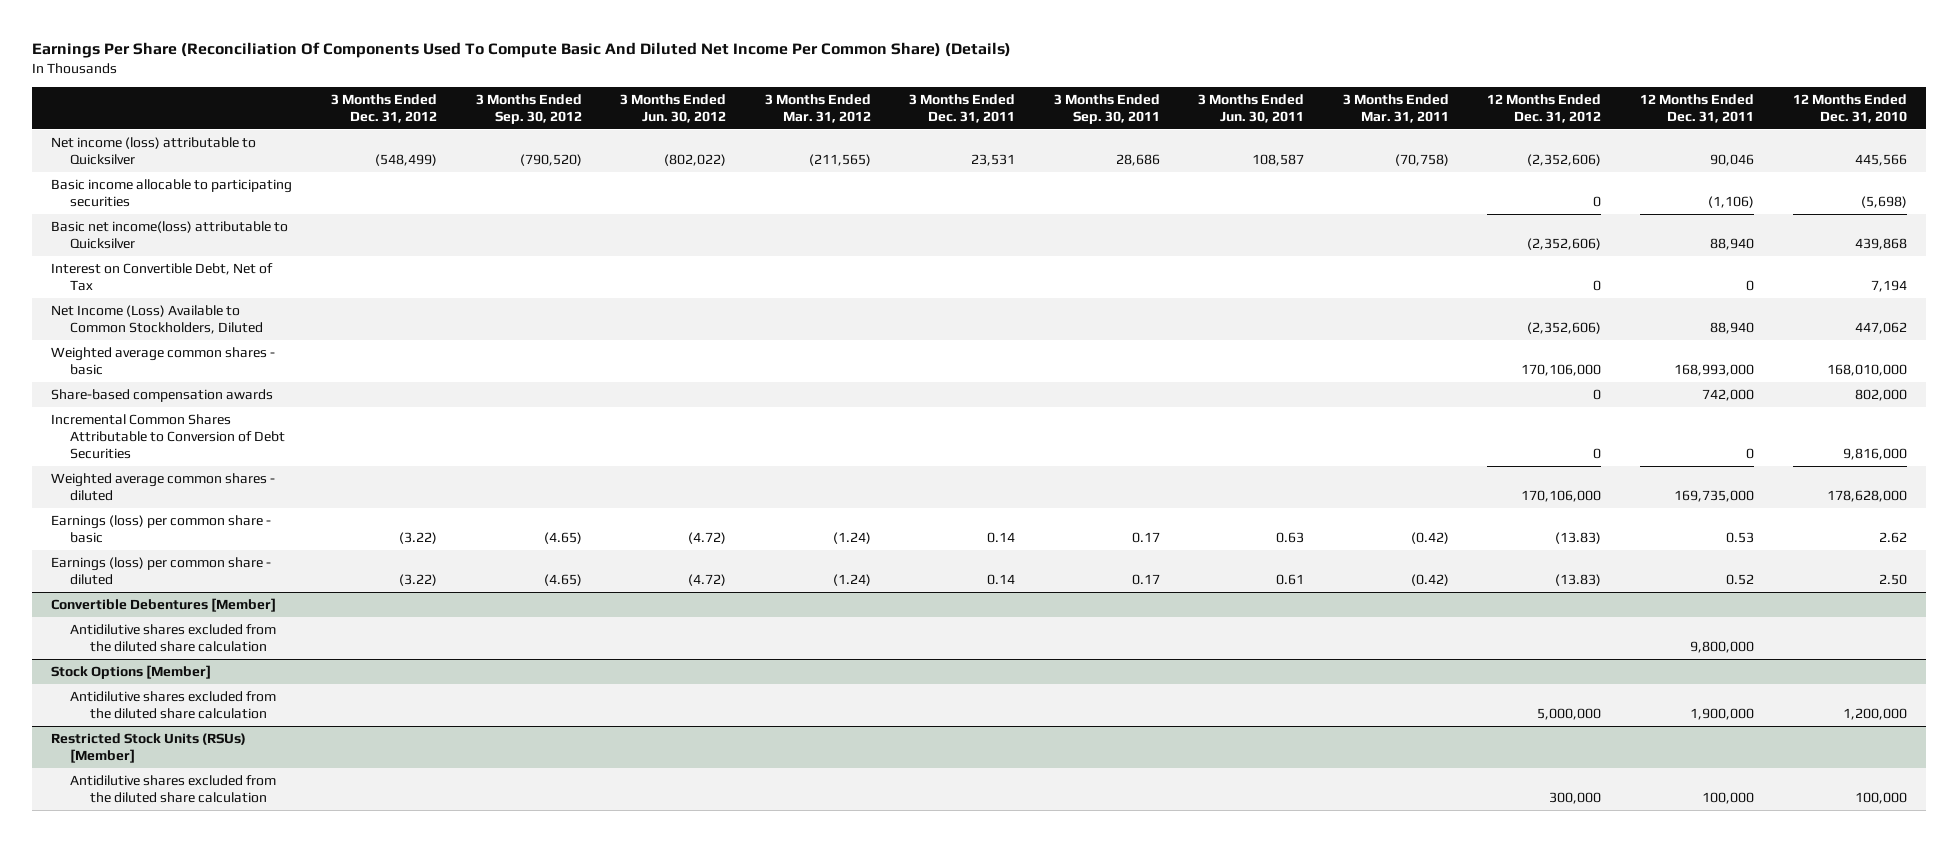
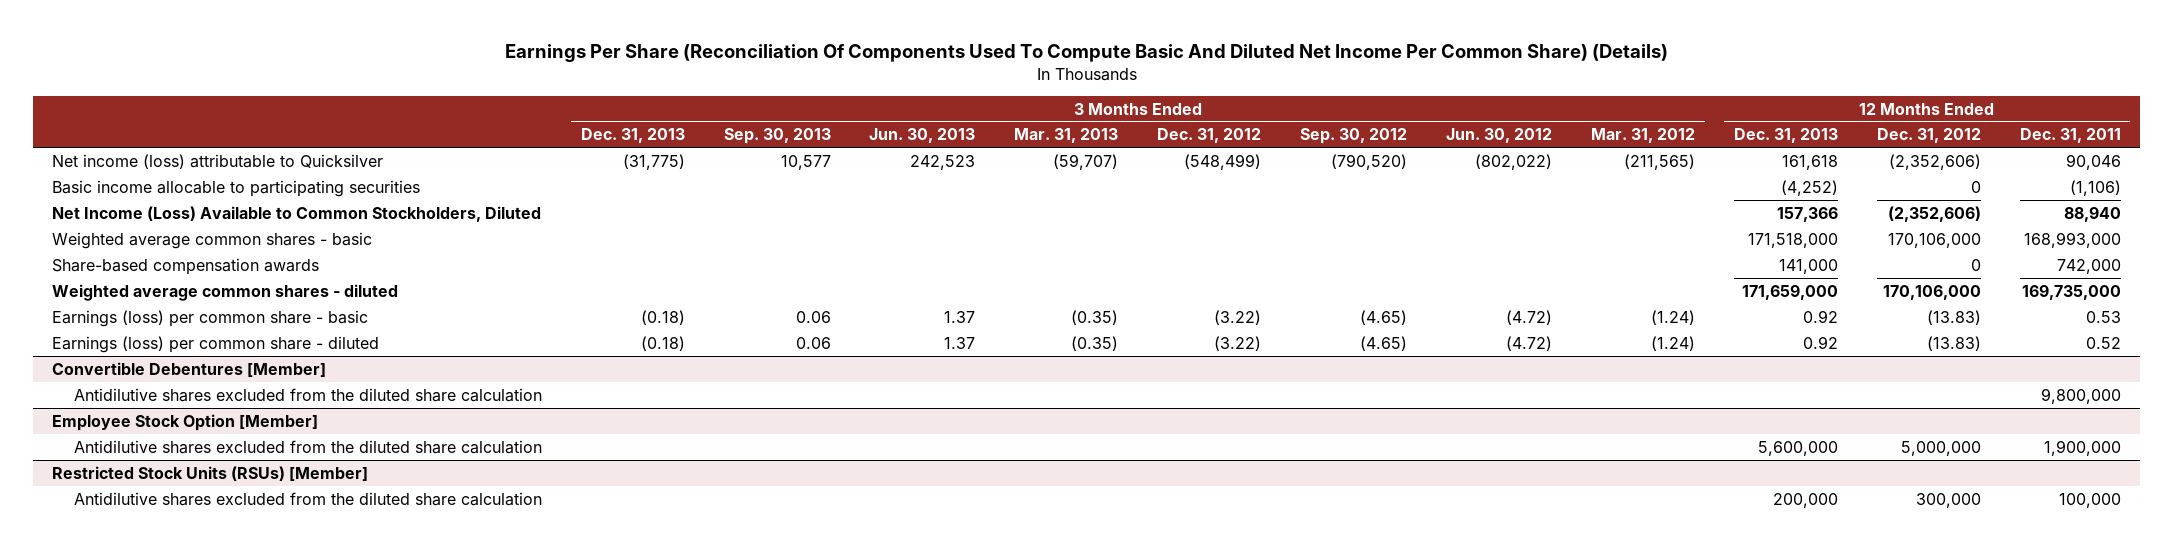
[909,93,1016,123] 3 Months Ended Dec. 31, 2011 -> none
[1053,93,1160,124] 3 Months Ended Sep. 30, 2011 -> none
[1198,93,1305,123] 3 Months Ended Jun. 30, 2011 -> none
[1342,93,1449,123] 3 Months Ended Mar. 31, 2011 -> none
[1792,93,1907,123] 12 Months Ended Dec. 31, 2010 -> none
none -> [580,128,685,144] Dec. 31, 2013
none -> [723,128,831,145] Sep. 30, 2013
none -> [869,128,976,144] Jun. 30, 2013
none -> [1014,128,1119,144] Mar. 31, 2013
none -> [1733,128,1838,144] Dec. 31, 2013
[51,220,289,250] Basic net income(loss) attributable to Quicksilver -> none
[51,262,274,292] Interest on Convertible Debt, Net of Tax -> none
[51,413,286,460] Incremental Common Shares Attributable to Conversion of Debt Securities -> none
[51,664,212,679] Stock Options [Member] -> [52,413,319,431] Employee Stock Option [Member]

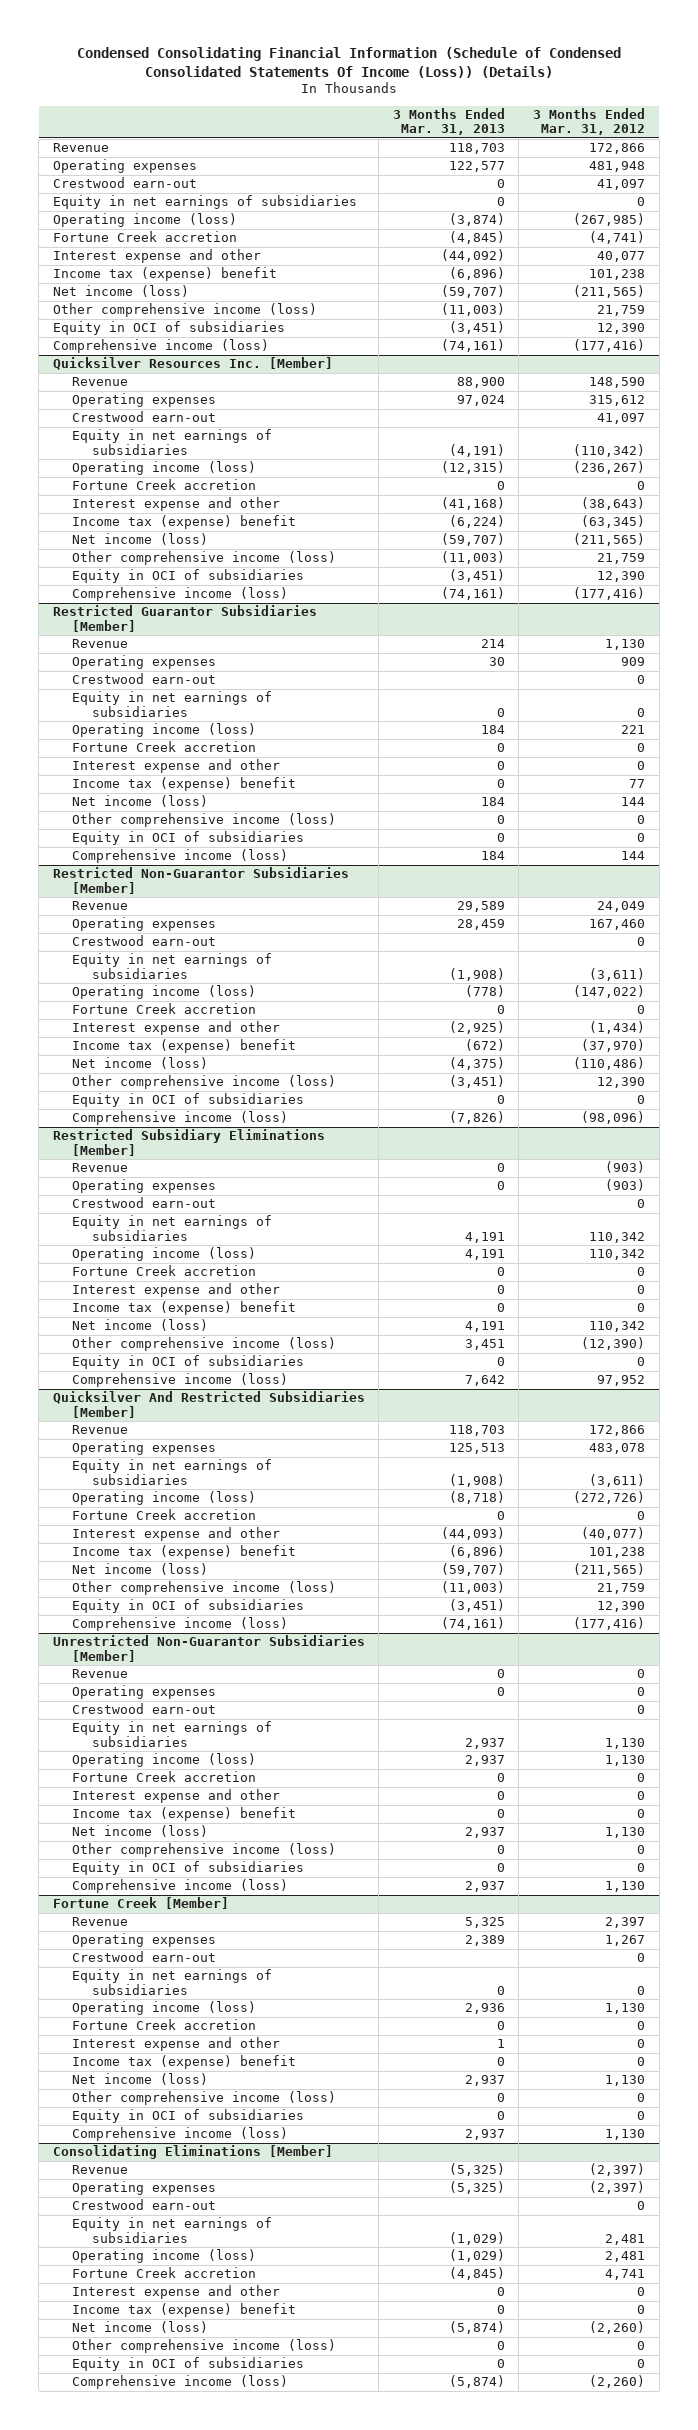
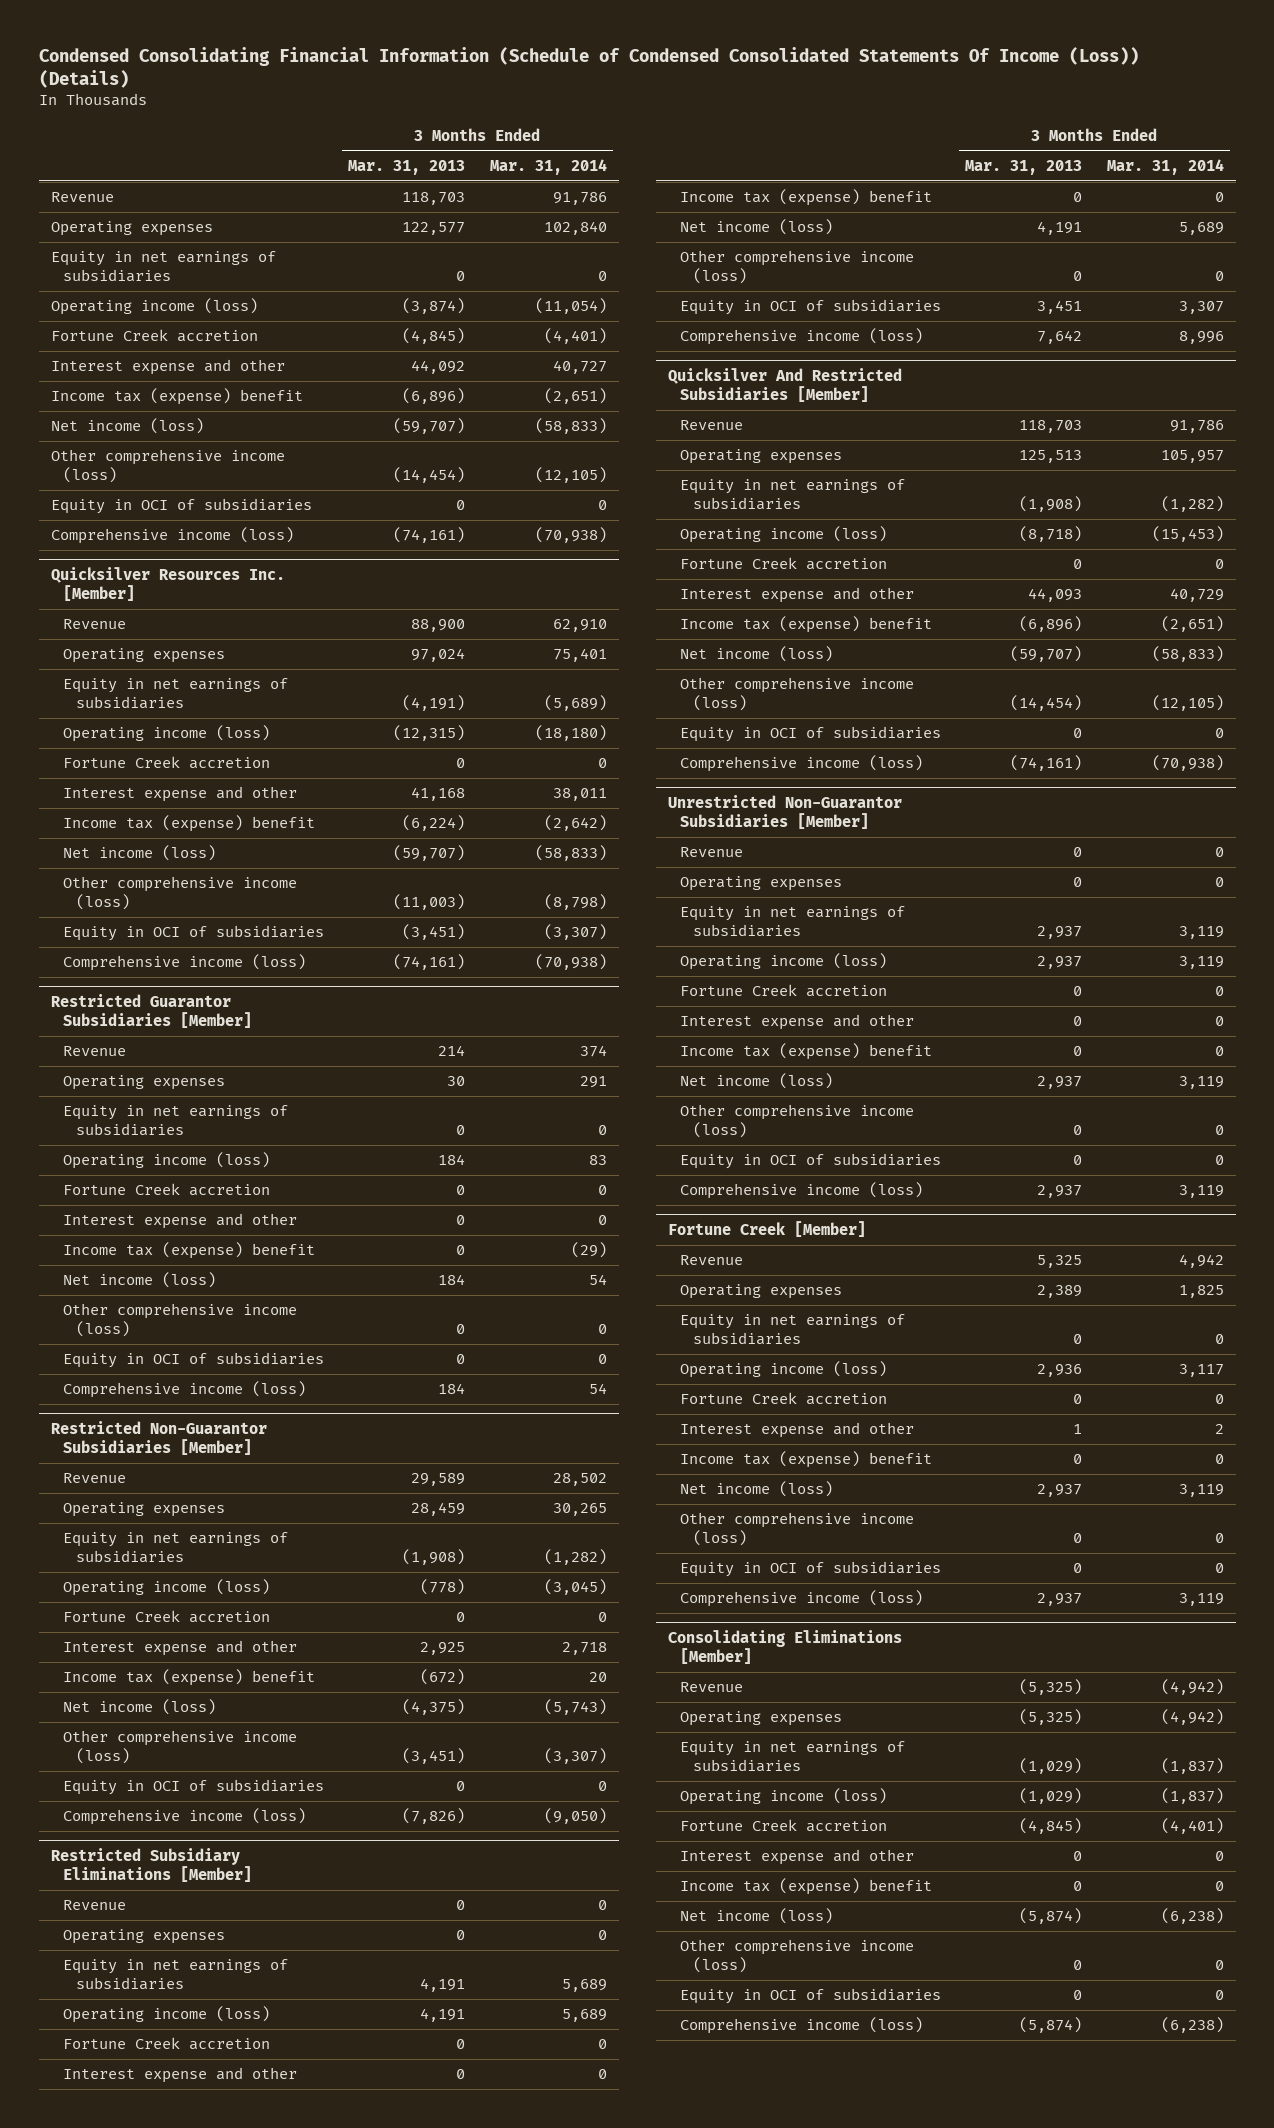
[533,108,646,136] 3 Months Ended Mar. 31, 2012 -> none
none -> [489,158,607,175] Mar. 31, 2014
[52,177,197,189] Crestwood earn-out -> none
[440,249,505,263] (44,092) -> [411,360,466,375] 44,092
[440,303,505,317] (11,003) -> [393,467,466,484] (14,454)
[448,321,505,335] (3,451) -> [456,500,466,511] 0
[72,411,217,423] Crestwood earn-out -> none
[440,497,505,511] (41,168) -> [411,787,466,802] 41,168
[72,673,217,685] Crestwood earn-out -> none
[72,935,217,947] Crestwood earn-out -> none
[448,1021,505,1035] (2,925) -> [420,1642,466,1656] 2,925
[72,1197,217,1209] Crestwood earn-out -> none
[464,1339,505,1351] 3,451 -> [1073,271,1083,282] 0
[496,1357,505,1367] 0 -> [1037,300,1083,315] 3,451
[440,1527,505,1541] (44,093) -> [1028,588,1083,603] 44,093
[440,1581,505,1595] (11,003) -> [1010,695,1083,712] (14,454)
[448,1599,505,1613] (3,451) -> [1073,728,1083,739] 0
[72,1703,217,1715] Crestwood earn-out -> none
[72,1951,217,1963] Crestwood earn-out -> none
[72,2199,217,2211] Crestwood earn-out -> none

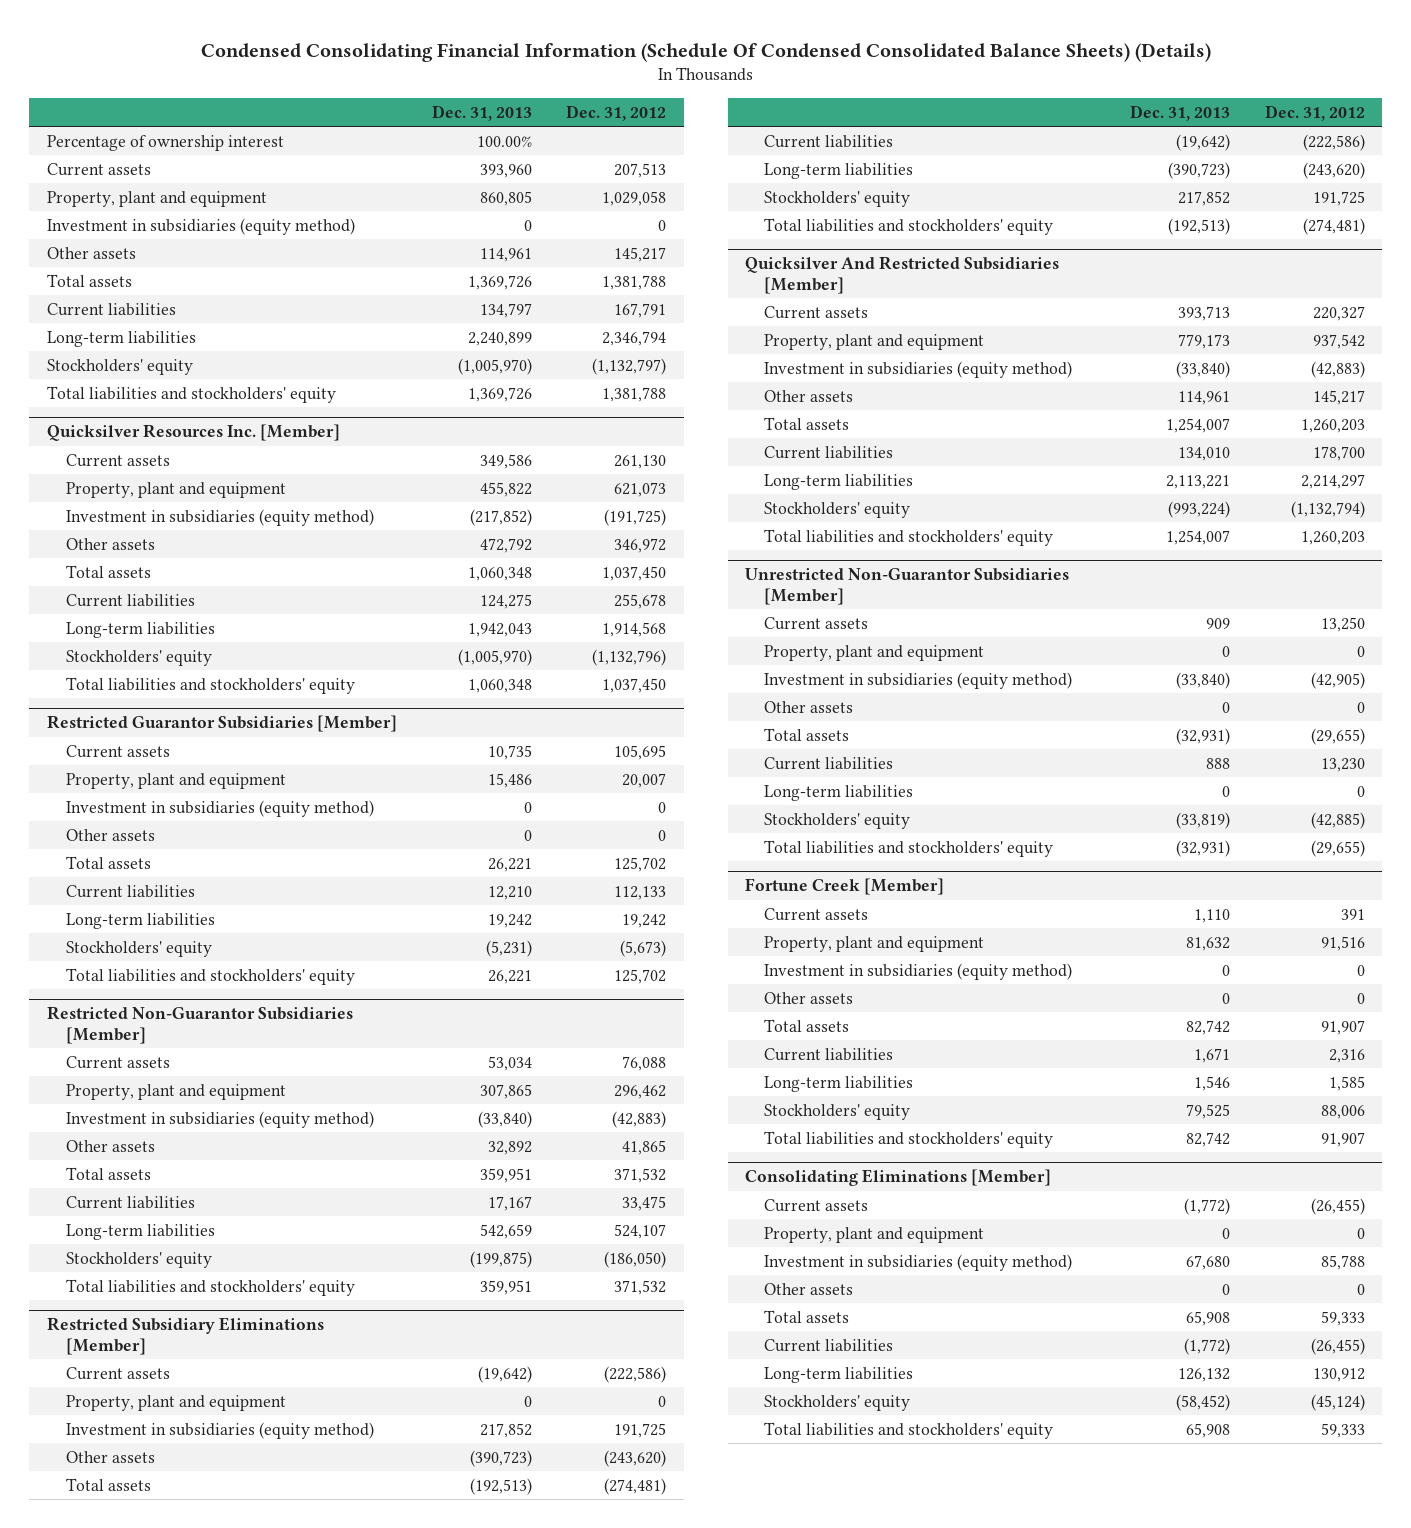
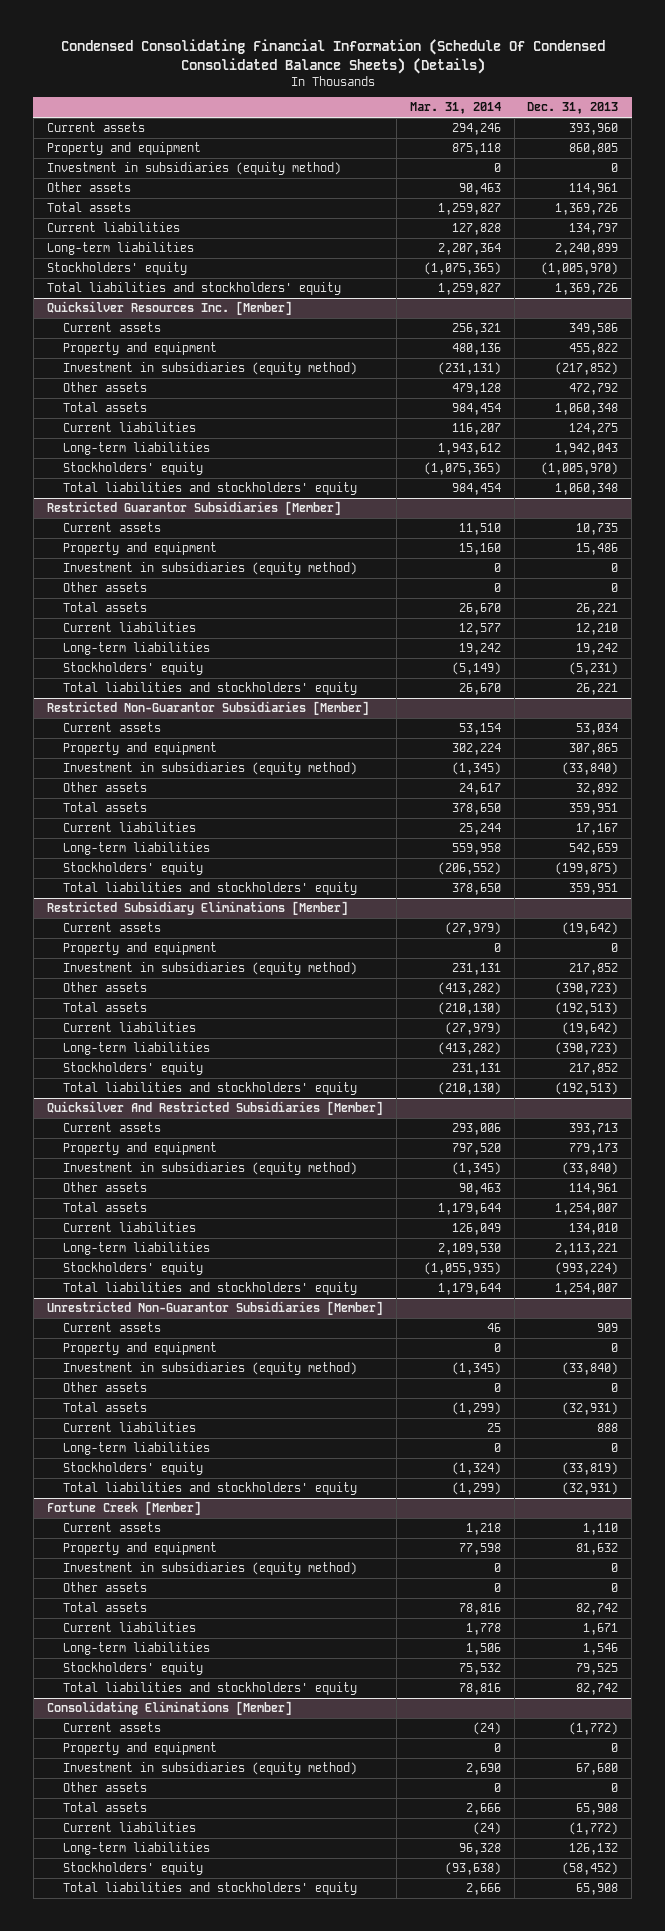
[566,104,667,121] Dec. 31, 2012 -> none
none -> [409,102,501,115] Mar. 31, 2014
[46,134,284,151] Percentage of ownership interest -> none
[46,190,267,207] Property, plant and equipment -> [46,142,201,156] Property and equipment
[66,481,287,498] Property, plant and equipment -> [62,342,217,356] Property and equipment
[66,772,287,789] Property, plant and equipment -> [62,542,217,556] Property and equipment
[66,1083,287,1100] Property, plant and equipment -> [62,742,217,756] Property and equipment
[66,1394,287,1411] Property, plant and equipment -> [62,942,217,956] Property and equipment
[764,333,985,350] Property, plant and equipment -> [62,1142,217,1156] Property and equipment
[764,644,985,661] Property, plant and equipment -> [62,1342,217,1356] Property and equipment
[764,935,985,952] Property, plant and equipment -> [62,1542,217,1556] Property and equipment
[764,1226,985,1243] Property, plant and equipment -> [62,1742,217,1756] Property and equipment

